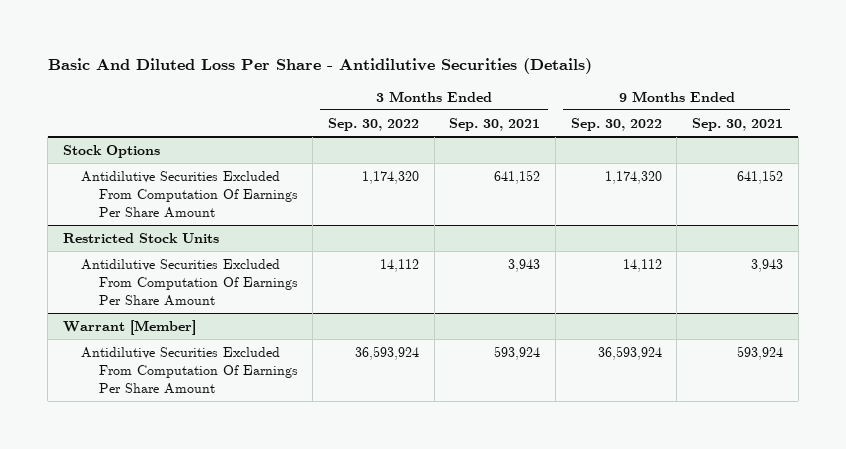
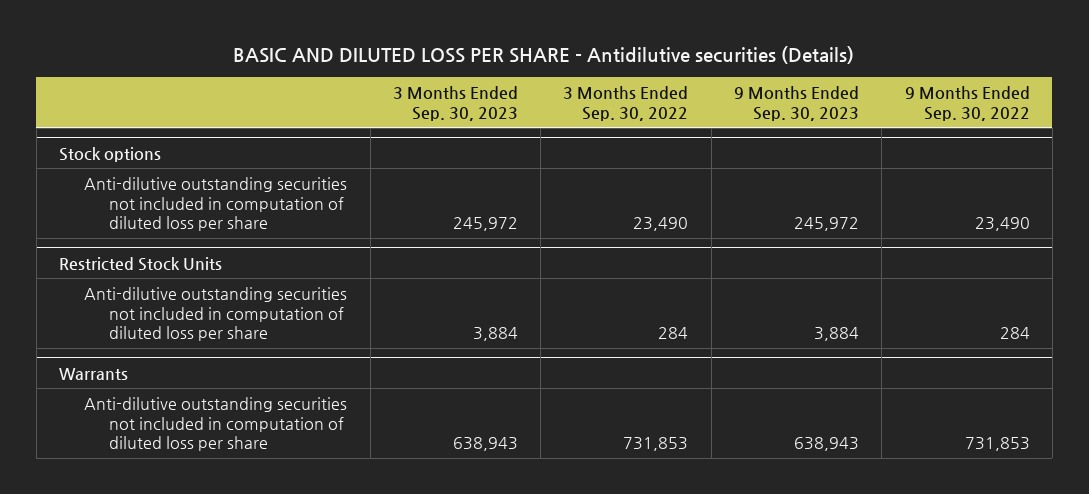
[47,57,592,74] Basic And Diluted Loss Per Share - Antidilutive Securities (Details) -> [233,45,855,64] BASIC AND DILUTED LOSS PER SHARE - Antidilutive securities (Details)
[449,118,541,132] Sep. 30, 2021 -> none
[691,118,783,132] Sep. 30, 2021 -> none
none -> [392,85,518,121] 3 Months Ended Sep. 30, 2023
none -> [733,85,859,121] 9 Months Ended Sep. 30, 2023
[62,145,160,159] Stock Options -> [59,146,162,162] Stock options
[80,171,298,218] Antidilutive Securities Excluded From Computation Of Earnings Per Share Amount -> [84,176,348,232] Anti-dilutive outstanding securities not included in computation of diluted loss per share
[361,171,419,185] 1,174,320 -> [633,217,689,232] 23,490
[604,171,662,185] 1,174,320 -> [974,217,1030,232] 23,490
[80,259,298,306] Antidilutive Securities Excluded From Computation Of Earnings Per Share Amount -> [84,286,348,342] Anti-dilutive outstanding securities not included in computation of diluted loss per share
[379,259,419,273] 14,112 -> [658,327,689,340] 284
[622,259,662,273] 14,112 -> [999,327,1030,340] 284
[62,320,196,336] Warrant [Member] -> [59,367,129,380] Warrants
[80,347,298,394] Antidilutive Securities Excluded From Computation Of Earnings Per Share Amount -> [84,396,348,452] Anti-dilutive outstanding securities not included in computation of diluted loss per share
[354,346,419,361] 36,593,924 -> [623,437,689,452] 731,853
[597,346,662,361] 36,593,924 -> [964,437,1030,452] 731,853

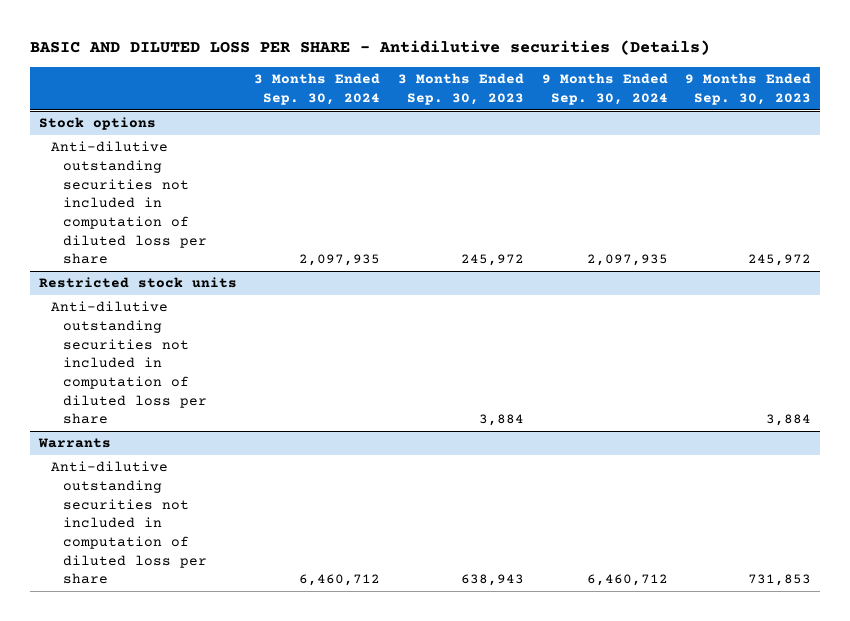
[563,85,689,121] 3 Months Ended Sep. 30, 2022 -> none
[904,85,1030,121] 9 Months Ended Sep. 30, 2022 -> none
none -> [254,73,381,105] 3 Months Ended Sep. 30, 2024
none -> [541,73,668,105] 9 Months Ended Sep. 30, 2024
[59,256,223,271] Restricted Stock Units -> [38,277,237,289] Restricted stock units
[793,437,859,452] 638,943 -> [748,574,812,587] 731,853

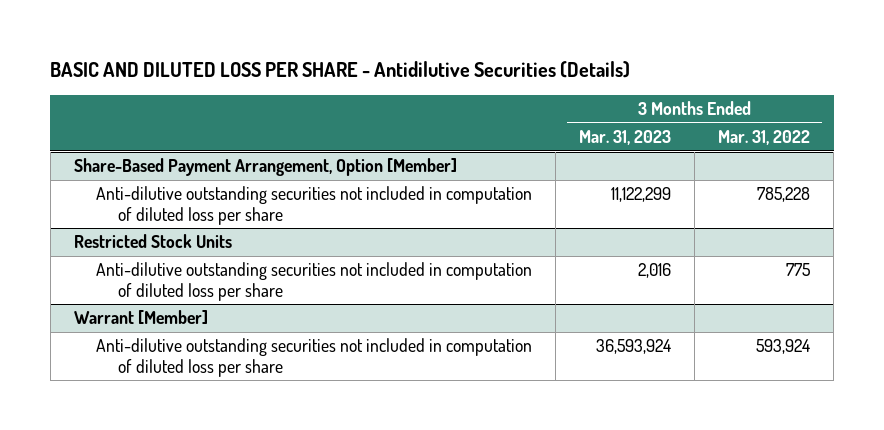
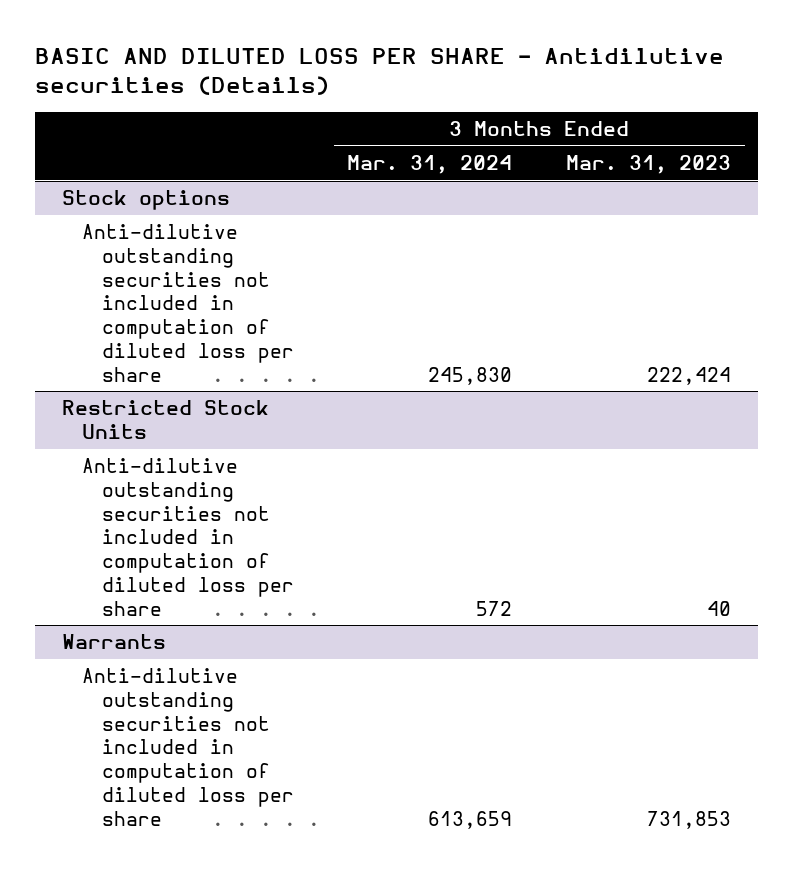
[50,61,631,79] BASIC AND DILUTED LOSS PER SHARE - Antidilutive Securities (Details) -> [34,48,724,96] BASIC AND DILUTED LOSS PER SHARE - Antidilutive securities (Details)
[718,129,811,145] Mar. 31, 2022 -> none
none -> [347,154,513,174] Mar. 31, 2024
[73,158,457,177] Share-Based Payment Arrangement, Option [Member] -> [61,190,230,211] Stock options
[611,187,672,203] 11,122,299 -> [647,366,732,385] 222,424
[638,263,672,279] 2,016 -> [707,600,732,616] 40
[73,310,208,325] Warrant [Member] -> [61,634,166,650] Warrants
[596,339,672,355] 36,593,924 -> [647,810,732,829] 731,853

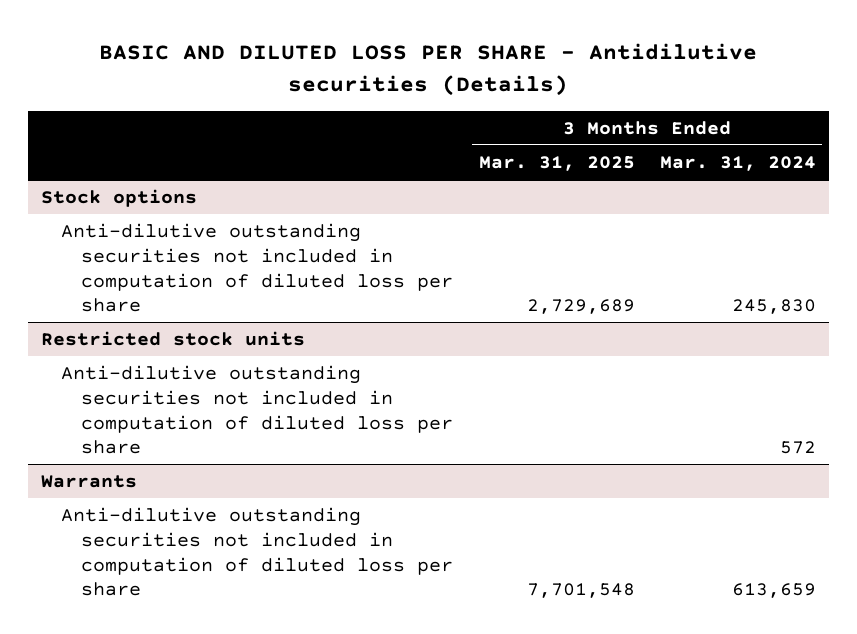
[566,154,732,174] Mar. 31, 2023 -> none
none -> [478,155,635,171] Mar. 31, 2025
[61,400,269,439] Restricted Stock Units -> [40,331,305,347] Restricted stock units

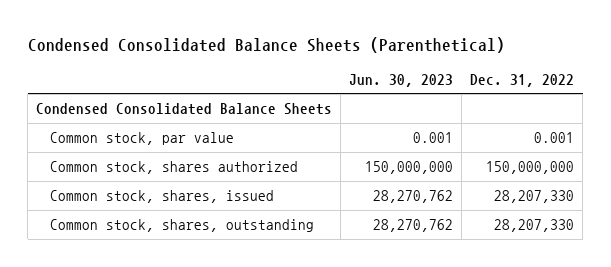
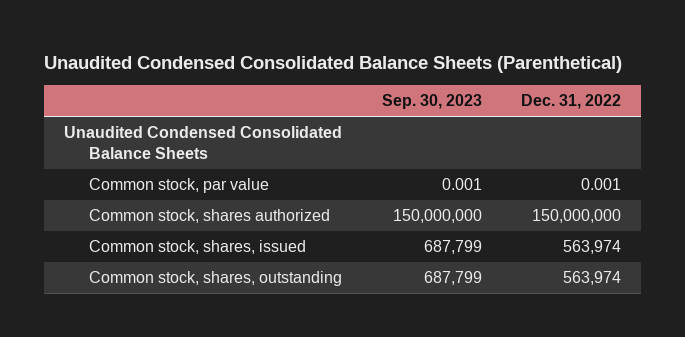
[27,37,505,54] Condensed Consolidated Balance Sheets (Parenthetical) -> [44,56,623,74] Unaudited Condensed Consolidated Balance Sheets (Parenthetical)
[349,73,454,87] Jun. 30, 2023 -> none
none -> [381,93,482,109] Sep. 30, 2023
[36,103,333,116] Condensed Consolidated Balance Sheets -> [64,125,343,159] Unaudited Condensed Consolidated Balance Sheets
[494,190,575,204] 28,207,330 -> [563,239,622,254] 563,974
[494,219,575,233] 28,207,330 -> [563,270,622,285] 563,974

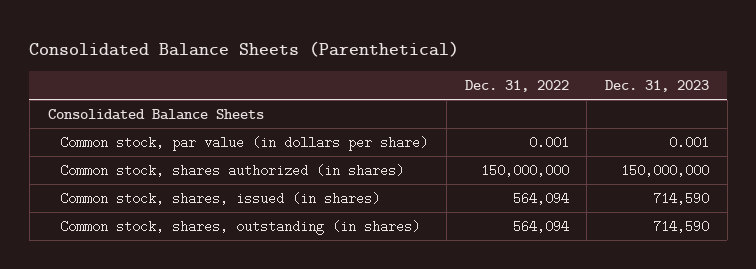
[44,56,623,74] Unaudited Condensed Consolidated Balance Sheets (Parenthetical) -> [29,40,460,57] Consolidated Balance Sheets (Parenthetical)
[381,93,482,109] Sep. 30, 2023 -> none
none -> [604,79,709,92] Dec. 31, 2023
[64,125,343,159] Unaudited Condensed Consolidated Balance Sheets -> [47,109,264,121] Consolidated Balance Sheets
[88,177,269,193] Common stock, par value -> [60,136,429,152] Common stock, par value (in dollars per share)
[88,208,330,223] Common stock, shares authorized -> [60,164,405,178] Common stock, shares authorized (in shares)
[88,239,306,254] Common stock, shares, issued -> [60,192,381,206] Common stock, shares, issued (in shares)
[563,239,622,254] 563,974 -> [512,192,569,206] 564,094
[88,270,342,286] Common stock, shares, outstanding -> [60,220,421,236] Common stock, shares, outstanding (in shares)
[563,270,622,285] 563,974 -> [512,220,569,234] 564,094

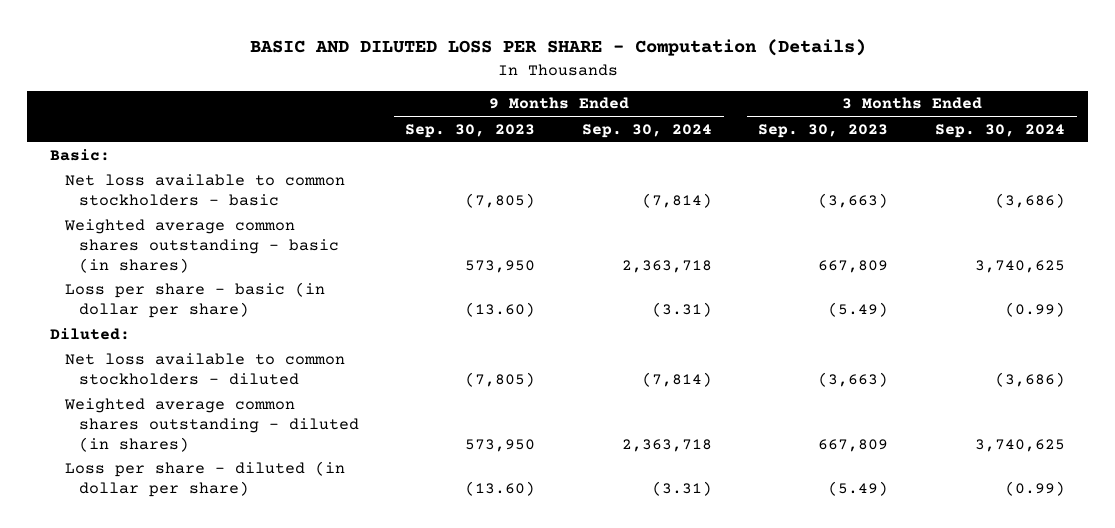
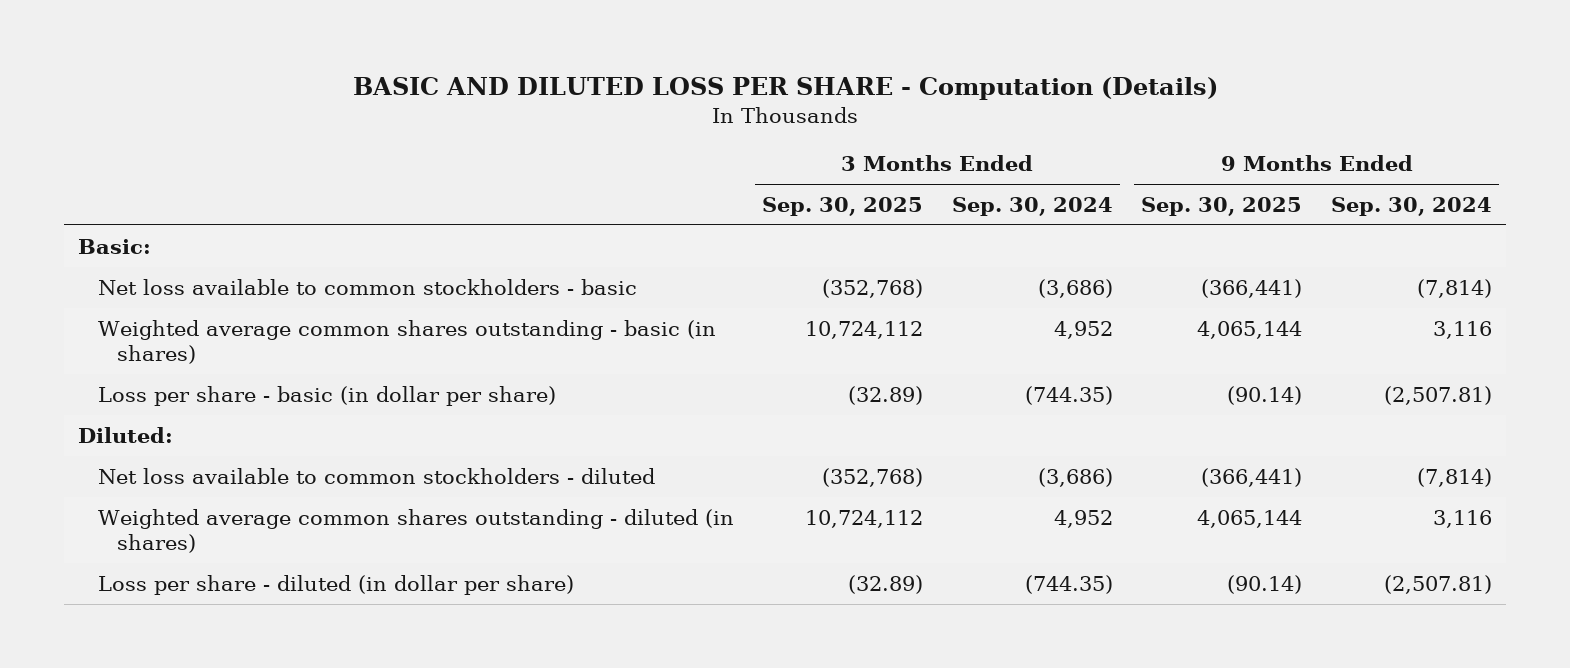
[405,123,536,138] Sep. 30, 2023 -> none
[758,123,889,138] Sep. 30, 2023 -> none
none -> [762,196,924,216] Sep. 30, 2025
none -> [1141,196,1303,216] Sep. 30, 2025
[621,259,712,273] 2,363,718 -> [1432,320,1492,339] 3,116
[975,259,1066,273] 3,740,625 -> [1053,320,1113,339] 4,952
[651,301,712,317] (3.31) -> [1383,385,1492,405] (2,507.81)
[1005,301,1066,317] (0.99) -> [1024,385,1113,405] (744.35)
[621,438,712,452] 2,363,718 -> [1432,509,1492,528] 3,116
[975,438,1066,452] 3,740,625 -> [1053,509,1113,528] 4,952
[651,480,712,496] (3.31) -> [1383,574,1492,594] (2,507.81)
[1005,480,1066,496] (0.99) -> [1024,574,1113,594] (744.35)

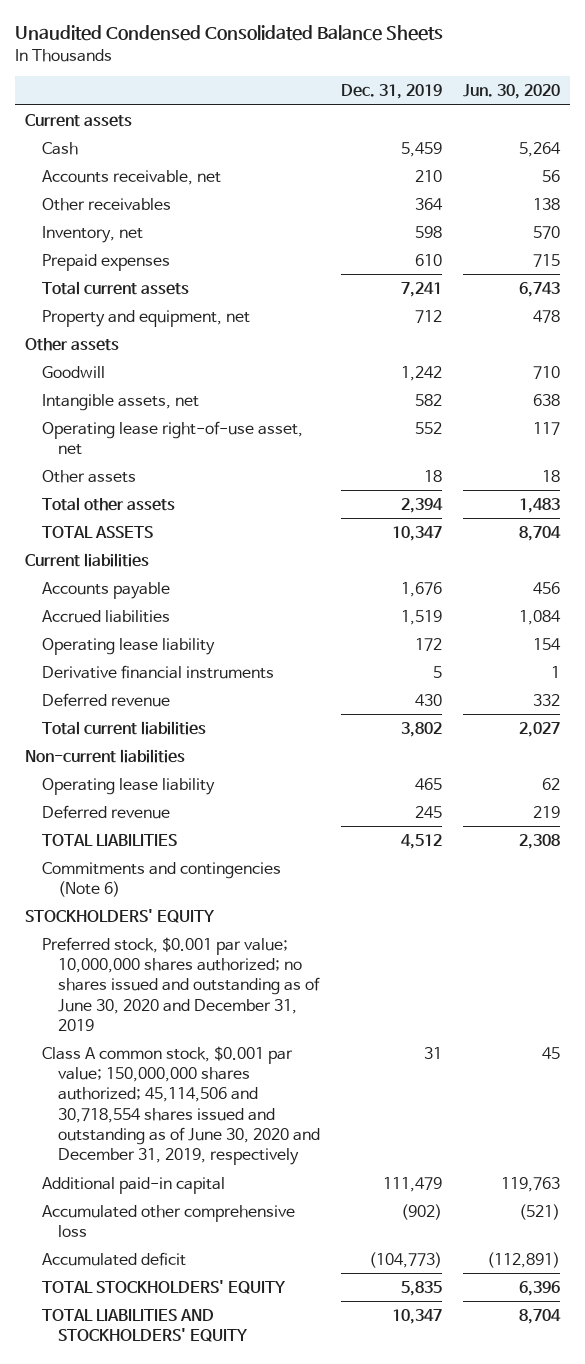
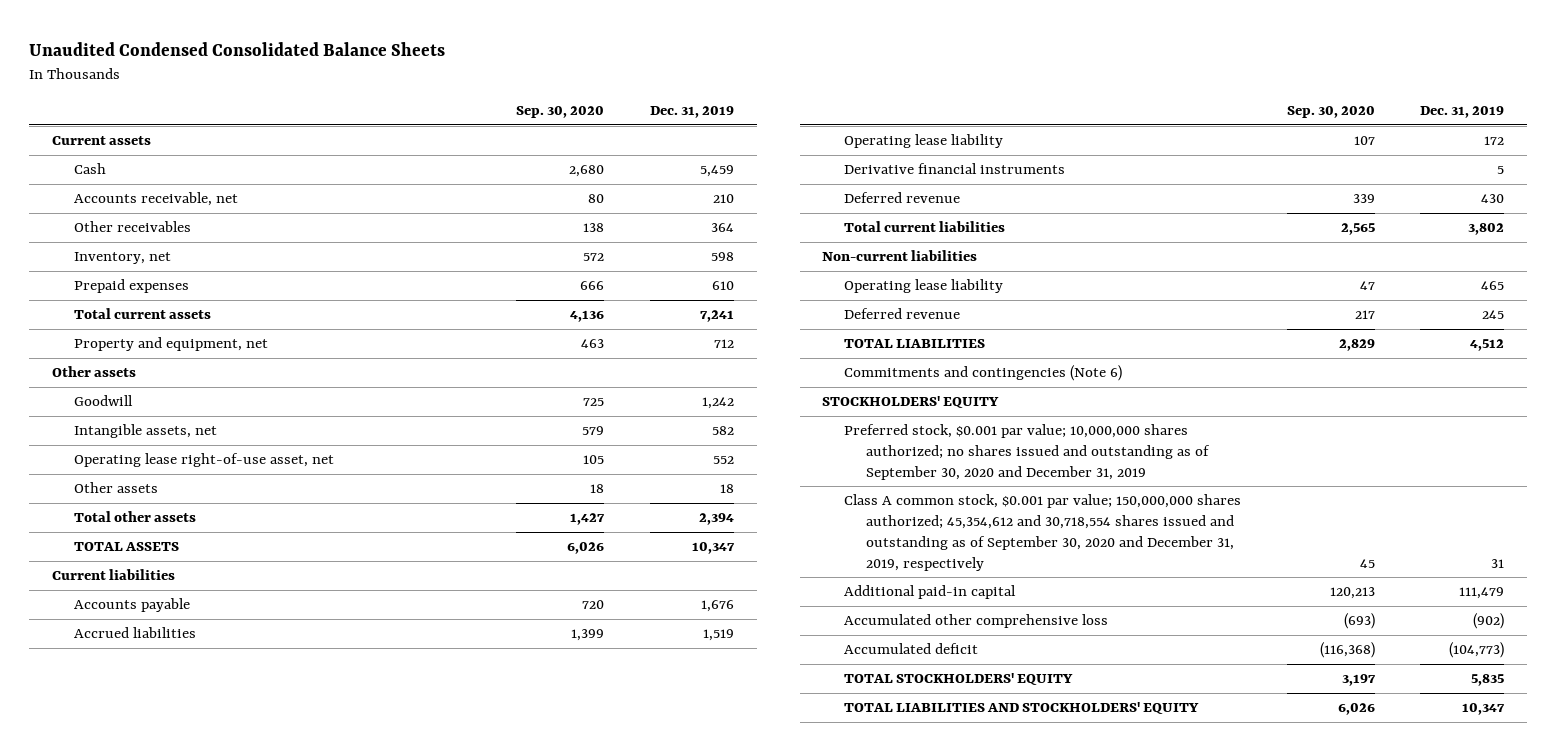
[462,84,560,100] Jun. 30, 2020 -> none
none -> [516,106,605,119] Sep. 30, 2020
[41,936,321,1031] Preferred stock, $0.001 par value; 10,000,000 shares authorized; no shares issued and outstanding as of June 30, 2020 and December 31, 2019 -> [844,424,1210,480] Preferred stock, $0.001 par value; 10,000,000 shares authorized; no shares issued and outstanding as of September 30, 2020 and December 31, 2019
[41,1045,321,1166] Class A common stock, $0.001 par value; 150,000,000 shares authorized; 45,114,506 and 30,718,554 shares issued and outstanding as of June 30, 2020 and December 31, 2019, respectively -> [844,494,1242,571] Class A common stock, $0.001 par value; 150,000,000 shares authorized; 45,354,612 and 30,718,554 shares issued and outstanding as of September 30, 2020 and December 31, 2019, respectively

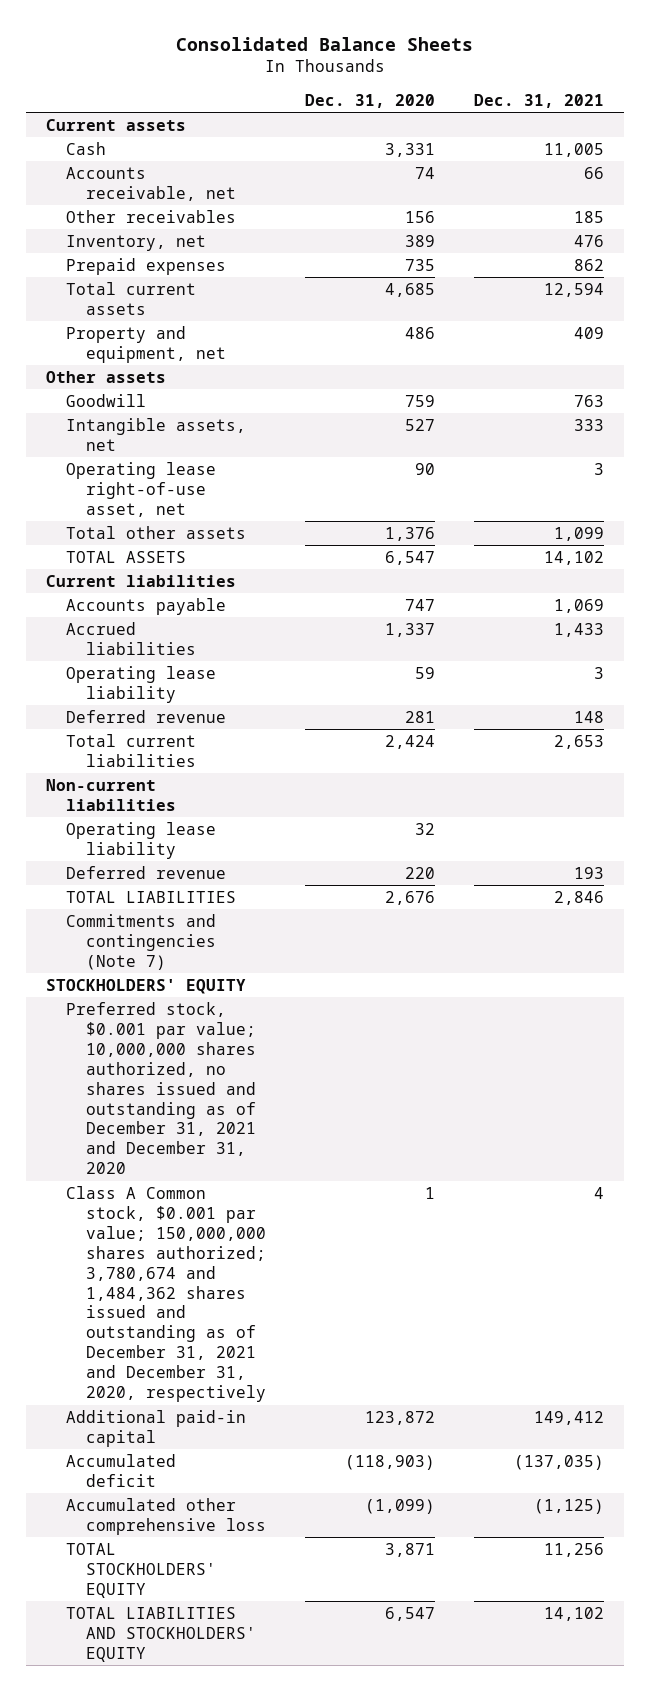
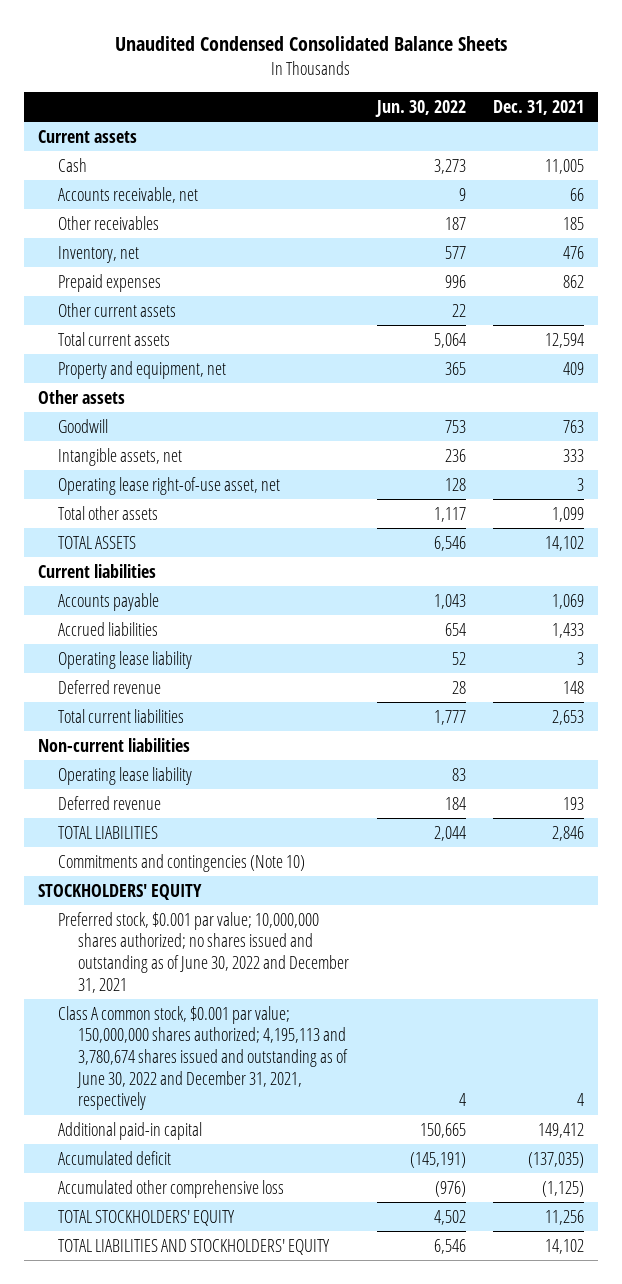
[175,36,473,51] Consolidated Balance Sheets -> [114,36,507,52] Unaudited Condensed Consolidated Balance Sheets
[305,93,436,108] Dec. 31, 2020 -> none
none -> [374,99,466,117] Jun. 30, 2022
none -> [57,302,176,317] Other current assets
[65,913,216,970] Commitments and contingencies (Note 7) -> [57,853,305,872] Commitments and contingencies (Note 10)
[65,1001,256,1175] Preferred stock, $0.001 par value; 10,000,000 shares authorized, no shares issued and outstanding as of December 31, 2021 and December 31, 2020 -> [57,911,350,993] Preferred stock, $0.001 par value; 10,000,000 shares authorized; no shares issued and outstanding as of June 30, 2022 and December 31, 2021
[65,1185,266,1403] Class A Common stock, $0.001 par value; 150,000,000 shares authorized; 3,780,674 and 1,484,362 shares issued and outstanding as of December 31, 2021 and December 31, 2020, respectively -> [57,1005,349,1111] Class A common stock, $0.001 par value; 150,000,000 shares authorized; 4,195,113 and 3,780,674 shares issued and outstanding as of June 30, 2022 and December 31, 2021, respectively

